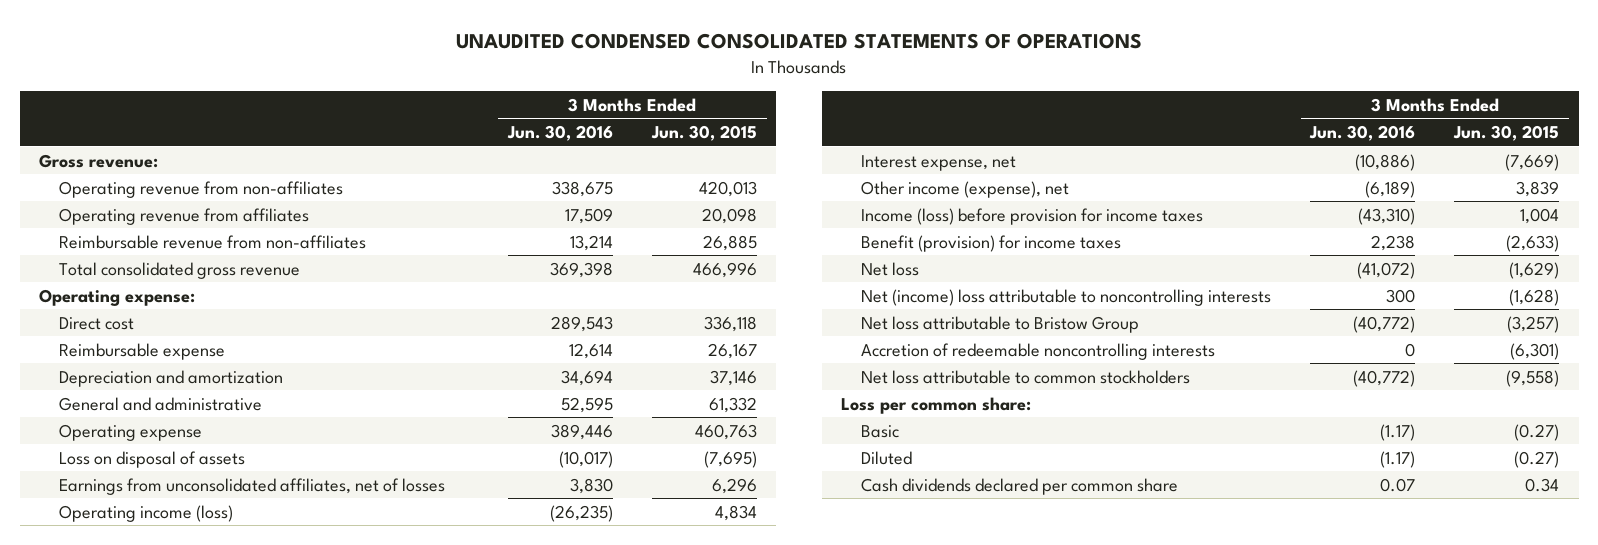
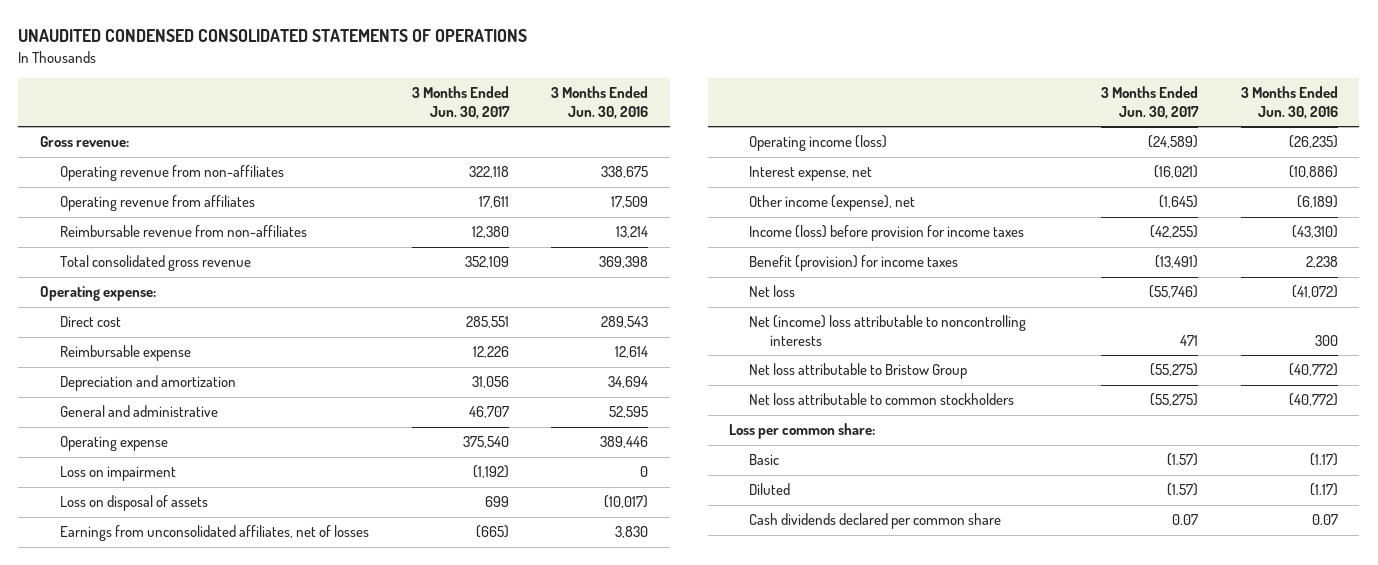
[650,124,757,141] Jun. 30, 2015 -> none
none -> [411,86,510,119] 3 Months Ended Jun. 30, 2017
none -> [59,466,176,482] Loss on impairment
[861,342,1216,360] Accretion of redeemable noncontrolling interests -> none

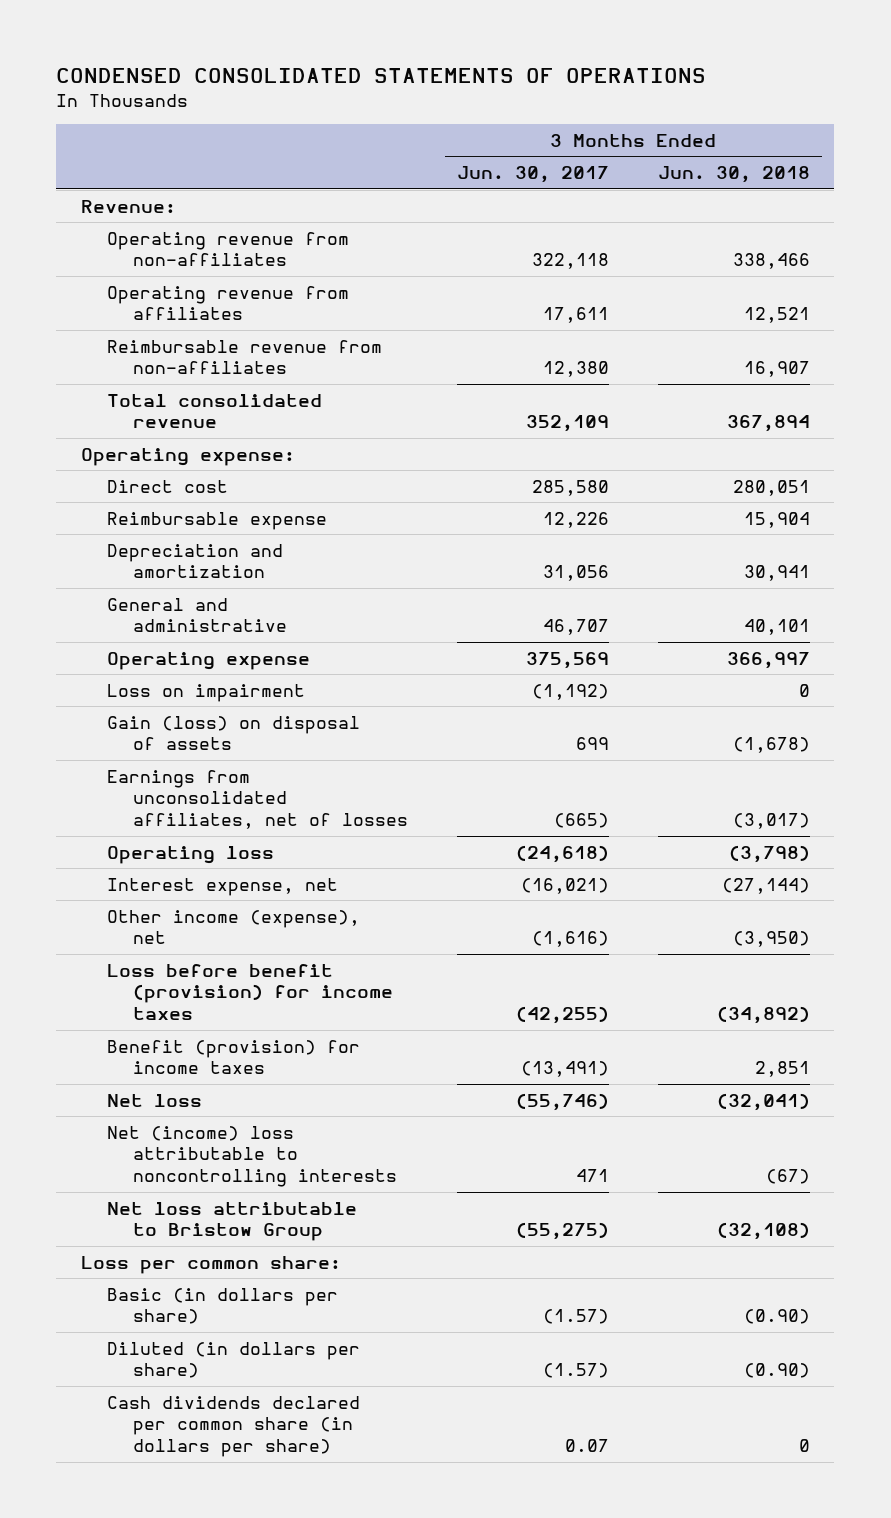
[18,29,528,43] UNAUDITED CONDENSED CONSOLIDATED STATEMENTS OF OPERATIONS -> [56,68,707,84] CONDENSED CONSOLIDATED STATEMENTS OF OPERATIONS
[551,86,649,119] 3 Months Ended Jun. 30, 2016 -> none
none -> [657,166,810,184] Jun. 30, 2018
[39,136,129,148] Gross revenue: -> [80,199,176,213] Revenue:
[59,255,251,272] Total consolidated gross revenue -> [106,393,322,429] Total consolidated revenue
[465,316,509,329] 285,551 -> [531,479,609,496] 285,580
[462,436,509,449] 375,540 -> [525,651,609,669] 375,569
[59,495,208,512] Loss on disposal of assets -> [106,715,360,751] Gain (loss) on disposal of assets
[749,135,888,152] Operating income (loss) -> [106,845,274,864] Operating loss
[1148,135,1199,149] (24,589) -> [515,844,609,863] (24,618)
[1159,195,1199,209] (1,645) -> [531,931,609,948] (1,616)
[749,225,1025,242] Income (loss) before provision for income taxes -> [106,963,393,1021] Loss before benefit (provision) for income taxes
[749,393,1015,406] Net loss attributable to common stockholders -> none
[749,454,780,466] Basic -> [106,1287,338,1325] Basic (in dollars per share)
[749,483,791,496] Diluted -> [106,1341,360,1379] Diluted (in dollars per share)
[749,513,1002,530] Cash dividends declared per common share -> [106,1395,360,1458] Cash dividends declared per common share (in dollars per share)

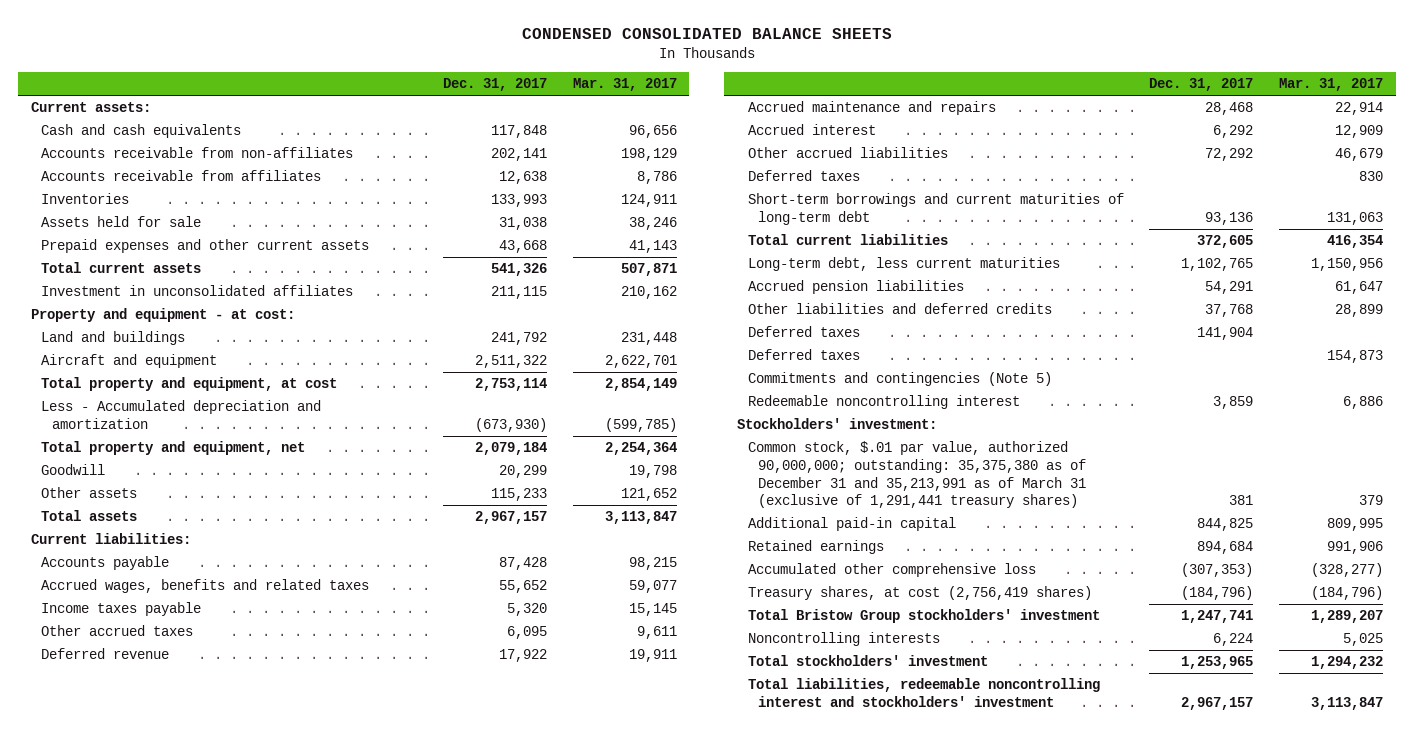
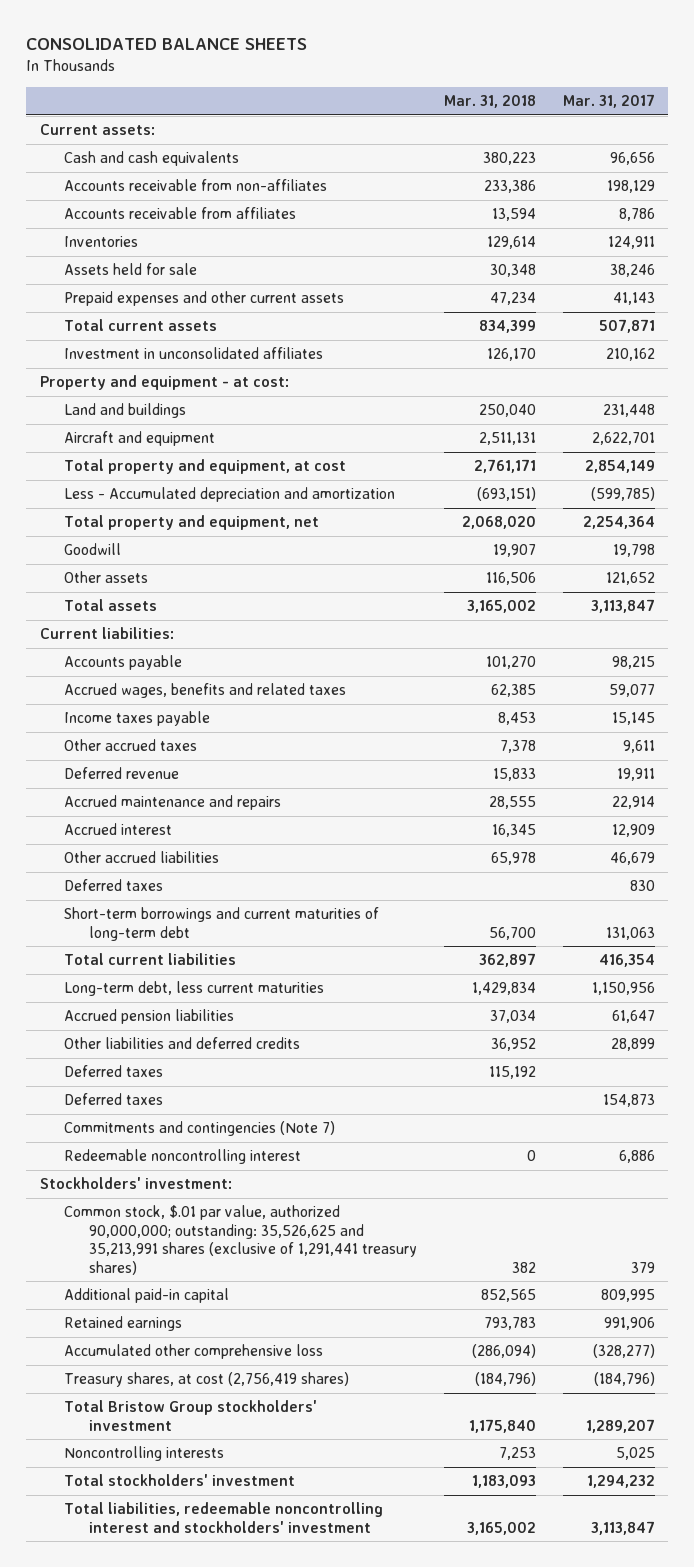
[521,28,892,40] CONDENSED CONSOLIDATED BALANCE SHEETS -> [26,38,308,51] CONSOLIDATED BALANCE SHEETS
[442,78,547,92] Dec. 31, 2017 -> none
none -> [443,94,536,108] Mar. 31, 2018
[747,372,1052,387] Commitments and contingencies (Note 5) -> [64,1121,336,1137] Commitments and contingencies (Note 7)
[747,441,1086,509] Common stock, $.01 par value, authorized 90,000,000; outstanding: 35,375,380 as of December 31 and 35,213,991 as of March 31 (exclusive of 1,291,441 treasury shares) -> [64,1205,417,1275] Common stock, $.01 par value, authorized 90,000,000; outstanding: 35,526,625 and 35,213,991 shares (exclusive of 1,291,441 treasury shares)

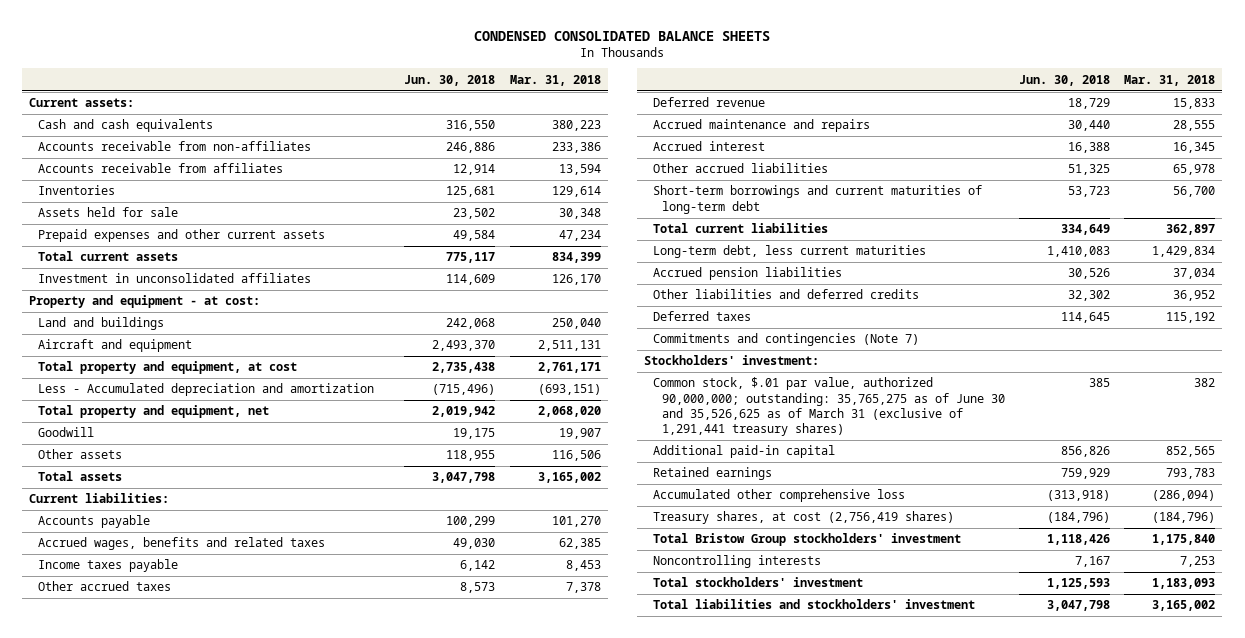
[26,38,308,51] CONSOLIDATED BALANCE SHEETS -> [474,30,771,41] CONDENSED CONSOLIDATED BALANCE SHEETS
[562,93,655,108] Mar. 31, 2017 -> none
none -> [404,74,496,86] Jun. 30, 2018
[64,879,164,892] Deferred taxes -> none
[64,1093,164,1106] Deferred taxes -> none
[64,1149,302,1165] Redeemable noncontrolling interest -> none
[64,1205,417,1275] Common stock, $.01 par value, authorized 90,000,000; outstanding: 35,526,625 and 35,213,991 shares (exclusive of 1,291,441 treasury shares) -> [653,377,1006,437] Common stock, $.01 par value, authorized 90,000,000; outstanding: 35,765,275 as of June 30 and 35,526,625 as of March 31 (exclusive of 1,291,441 treasury shares)
[64,1502,384,1533] Total liabilities, redeemable noncontrolling interest and stockholders' investment -> [653,599,976,610] Total liabilities and stockholders' investment

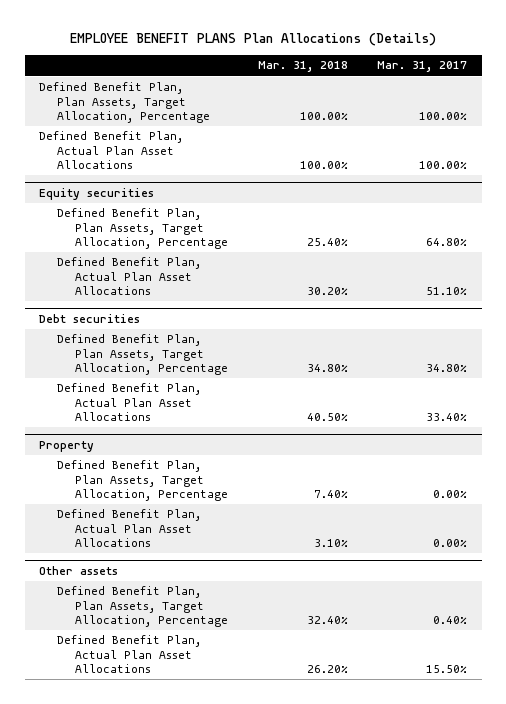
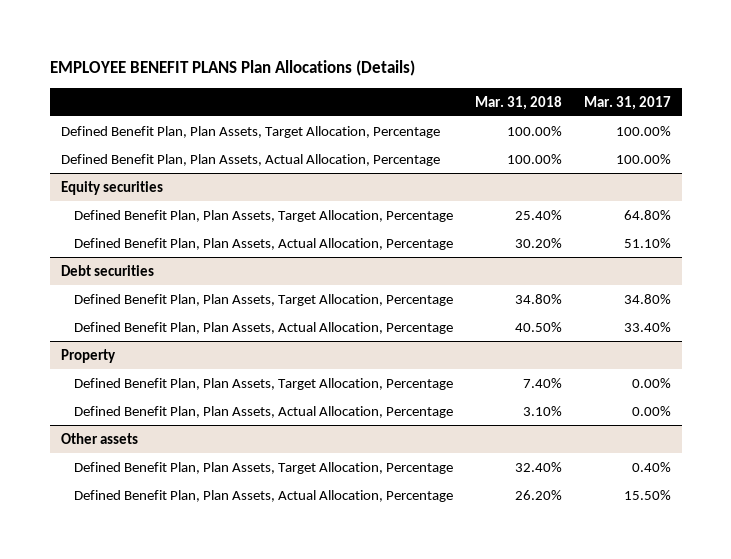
[39,131,184,169] Defined Benefit Plan, Actual Plan Asset Allocations -> [60,153,440,166] Defined Benefit Plan, Plan Assets, Actual Allocation, Percentage
[57,257,202,295] Defined Benefit Plan, Actual Plan Asset Allocations -> [74,237,454,250] Defined Benefit Plan, Plan Assets, Actual Allocation, Percentage
[57,383,202,421] Defined Benefit Plan, Actual Plan Asset Allocations -> [74,321,454,334] Defined Benefit Plan, Plan Assets, Actual Allocation, Percentage
[57,509,202,547] Defined Benefit Plan, Actual Plan Asset Allocations -> [74,405,454,418] Defined Benefit Plan, Plan Assets, Actual Allocation, Percentage
[57,635,202,673] Defined Benefit Plan, Actual Plan Asset Allocations -> [74,489,454,502] Defined Benefit Plan, Plan Assets, Actual Allocation, Percentage

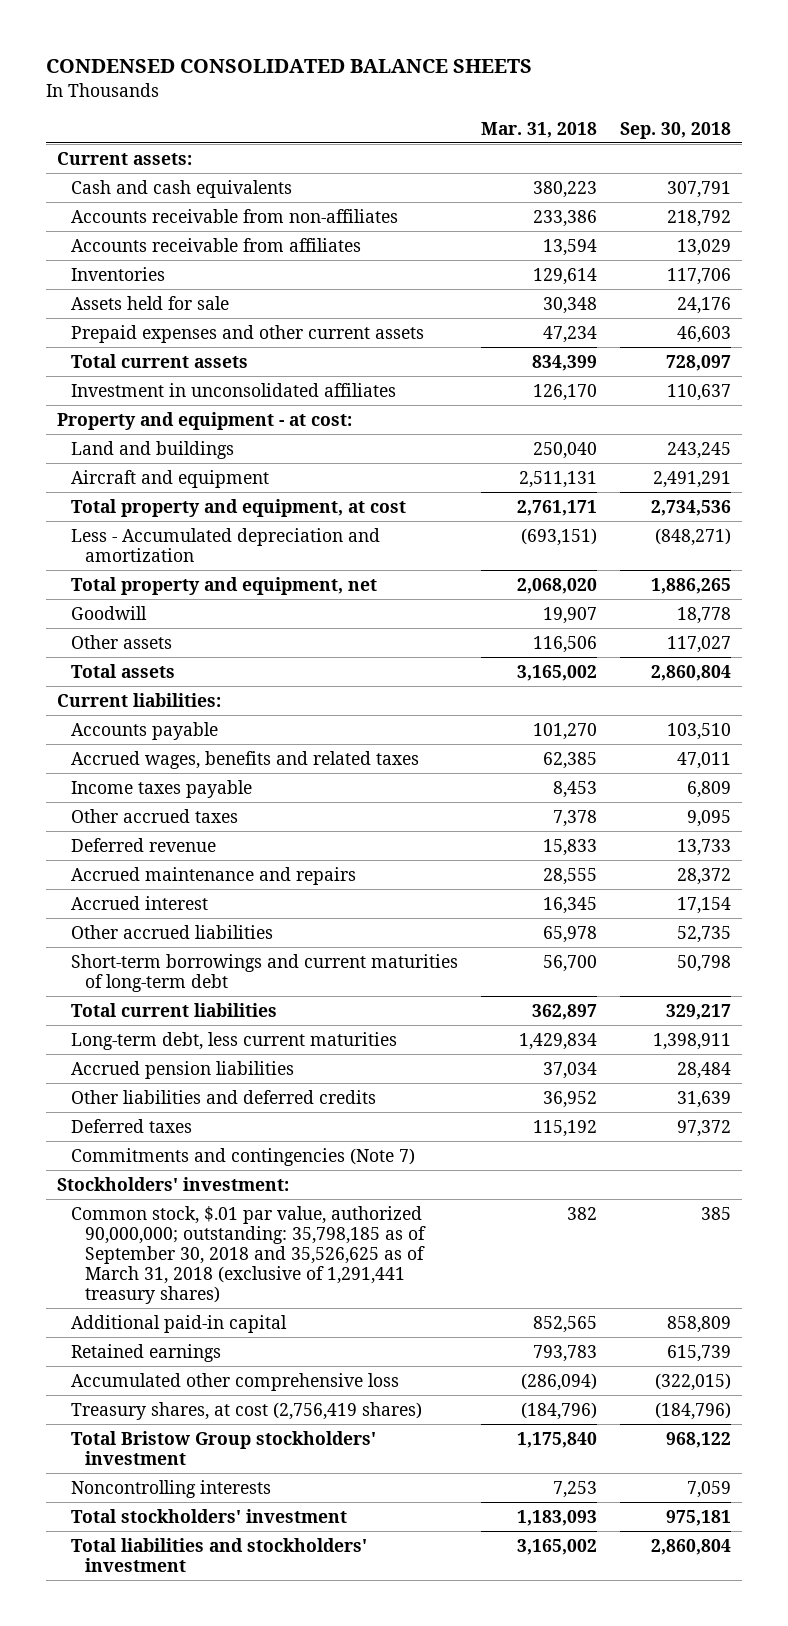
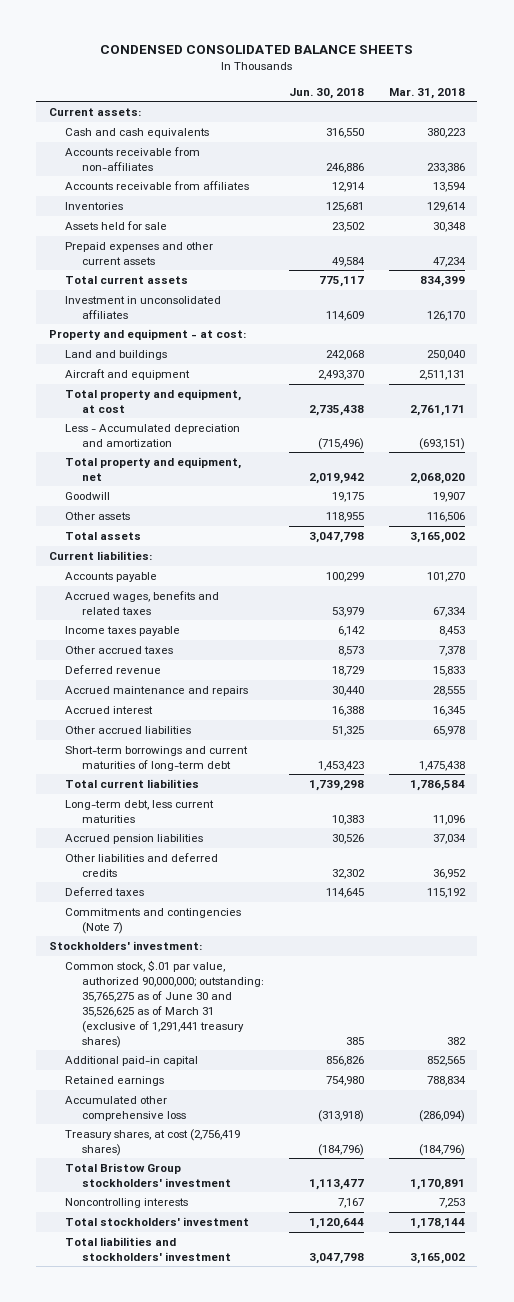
[619,121,731,139] Sep. 30, 2018 -> none
none -> [288,87,364,99] Jun. 30, 2018
[542,751,597,769] 62,385 -> [432,606,466,617] 67,334
[542,954,597,972] 56,700 -> [418,760,465,771] 1,475,438
[531,1003,597,1020] 362,897 -> [409,779,465,791] 1,786,584
[518,1032,597,1050] 1,429,834 -> [432,814,465,825] 11,096
[71,1205,426,1305] Common stock, $.01 par value, authorized 90,000,000; outstanding: 35,798,185 as of September 30, 2018 and 35,526,625 as of March 31, 2018 (exclusive of 1,291,441 treasury shares) -> [65,959,264,1048] Common stock, $.01 par value, authorized 90,000,000; outstanding: 35,765,275 as of June 30 and 35,526,625 as of March 31 (exclusive of 1,291,441 treasury shares)
[532,1344,597,1362] 793,783 -> [426,1075,466,1086] 788,834
[516,1431,597,1448] 1,175,840 -> [409,1178,465,1190] 1,170,891
[516,1509,597,1526] 1,183,093 -> [409,1217,465,1229] 1,178,144

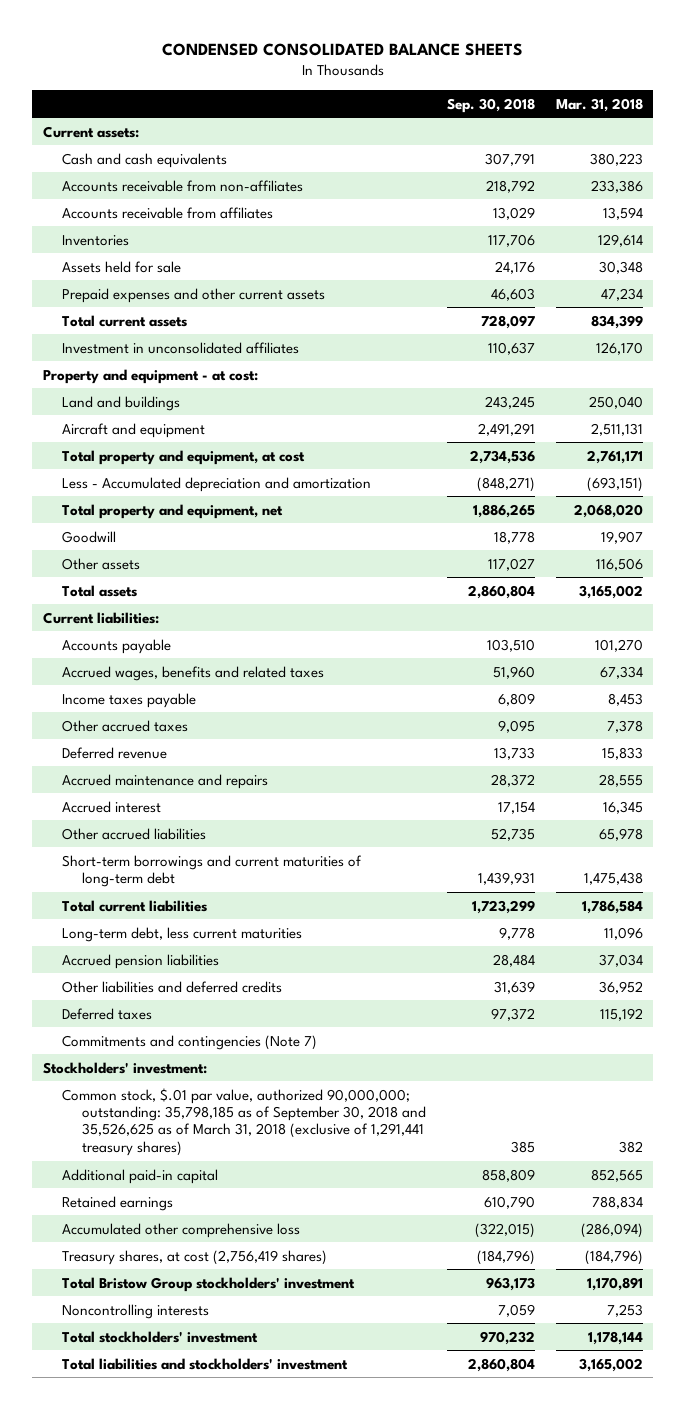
[288,87,364,99] Jun. 30, 2018 -> none
none -> [446,97,535,113] Sep. 30, 2018
[65,959,264,1048] Common stock, $.01 par value, authorized 90,000,000; outstanding: 35,765,275 as of June 30 and 35,526,625 as of March 31 (exclusive of 1,291,441 treasury shares) -> [62,1087,426,1156] Common stock, $.01 par value, authorized 90,000,000; outstanding: 35,798,185 as of September 30, 2018 and 35,526,625 as of March 31, 2018 (exclusive of 1,291,441 treasury shares)

